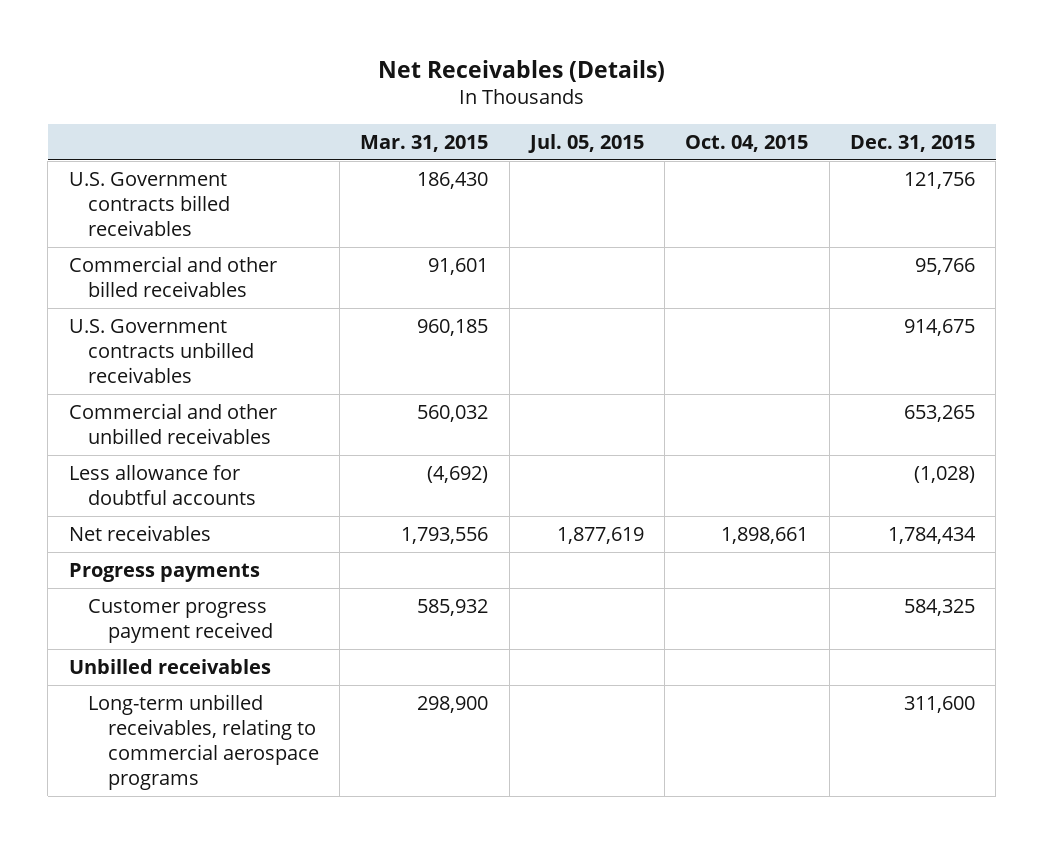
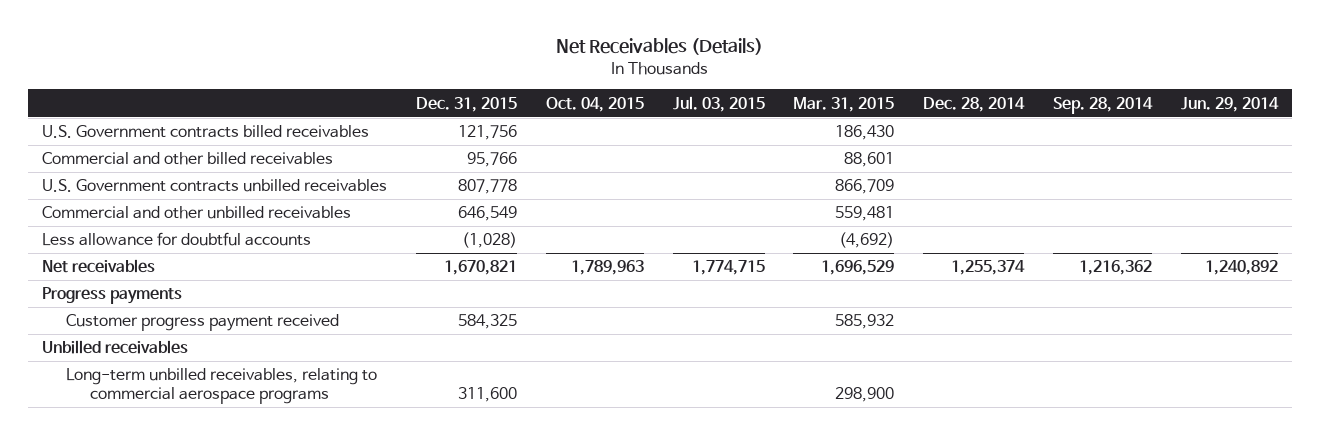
[527,133,644,153] Jul. 05, 2015 -> none
none -> [672,95,765,112] Jul. 03, 2015
none -> [923,96,1026,112] Dec. 28, 2014
none -> [1052,96,1153,114] Sep. 28, 2014
none -> [1180,96,1279,112] Jun. 29, 2014
[428,257,489,275] 91,601 -> [844,152,895,168] 88,601
[417,318,489,336] 960,185 -> [835,179,895,195] 866,709
[903,318,975,336] 914,675 -> [458,179,518,195] 807,778
[417,404,489,422] 560,032 -> [835,206,895,222] 559,481
[903,404,975,422] 653,265 -> [458,206,518,222] 646,549
[401,526,489,544] 1,793,556 -> [821,260,895,276] 1,696,529
[721,526,809,544] 1,898,661 -> [570,260,644,276] 1,789,963
[887,526,976,544] 1,784,434 -> [444,260,518,276] 1,670,821

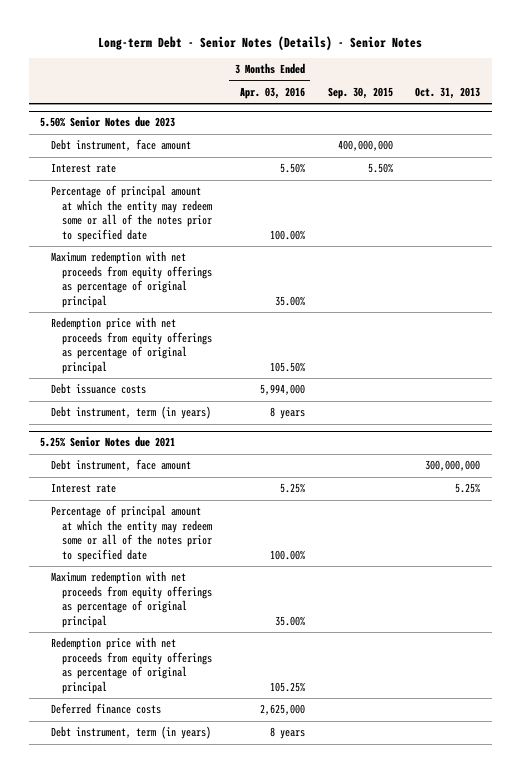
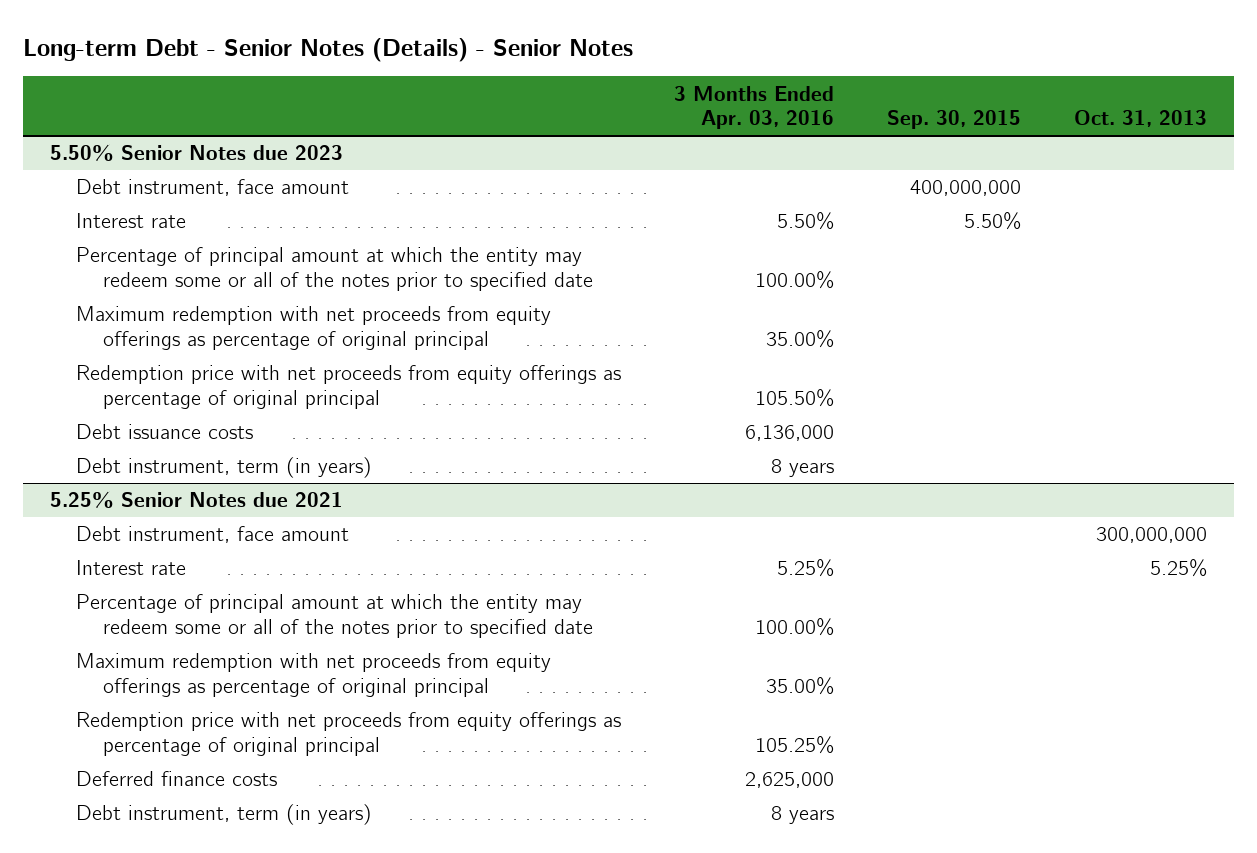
[259,384,305,396] 5,994,000 -> [745,425,835,442] 6,136,000

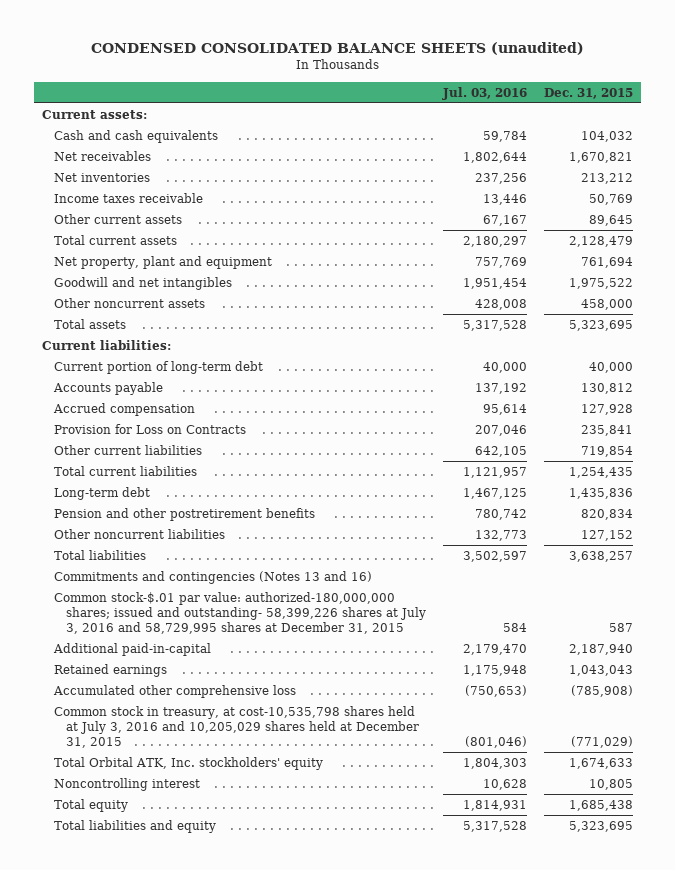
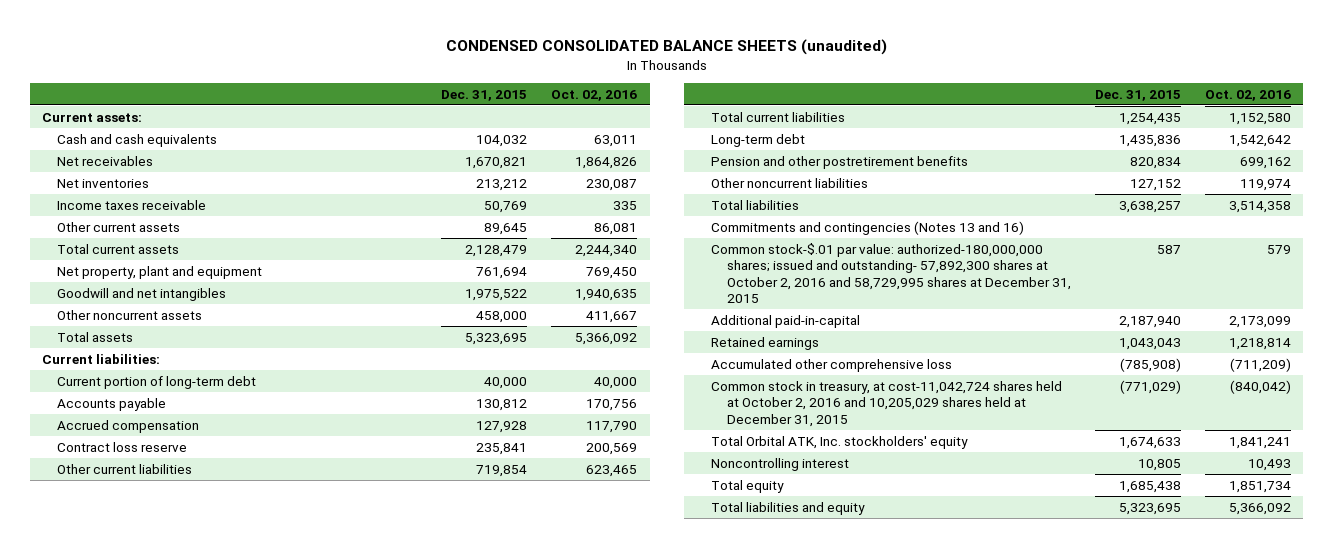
[441,86,527,100] Jul. 03, 2016 -> none
none -> [551,89,638,101] Oct. 02, 2016
[54,424,247,435] Provision for Loss on Contracts -> [57,441,188,452] Contract loss reserve
[54,592,426,635] Common stock-$.01 par value: authorized-180,000,000 shares; issued and outstanding- 58,399,226 shares at July 3, 2016 and 58,729,995 shares at December 31, 2015 -> [711,242,1071,304] Common stock-$.01 par value: authorized-180,000,000 shares; issued and outstanding- 57,892,300 shares at October 2, 2016 and 58,729,995 shares at December 31, 2015
[54,706,419,749] Common stock in treasury, at cost-10,535,798 shares held at July 3, 2016 and 10,205,029 shares held at December 31, 2015 -> [711,380,1063,427] Common stock in treasury, at cost-11,042,724 shares held at October 2, 2016 and 10,205,029 shares held at December 31, 2015

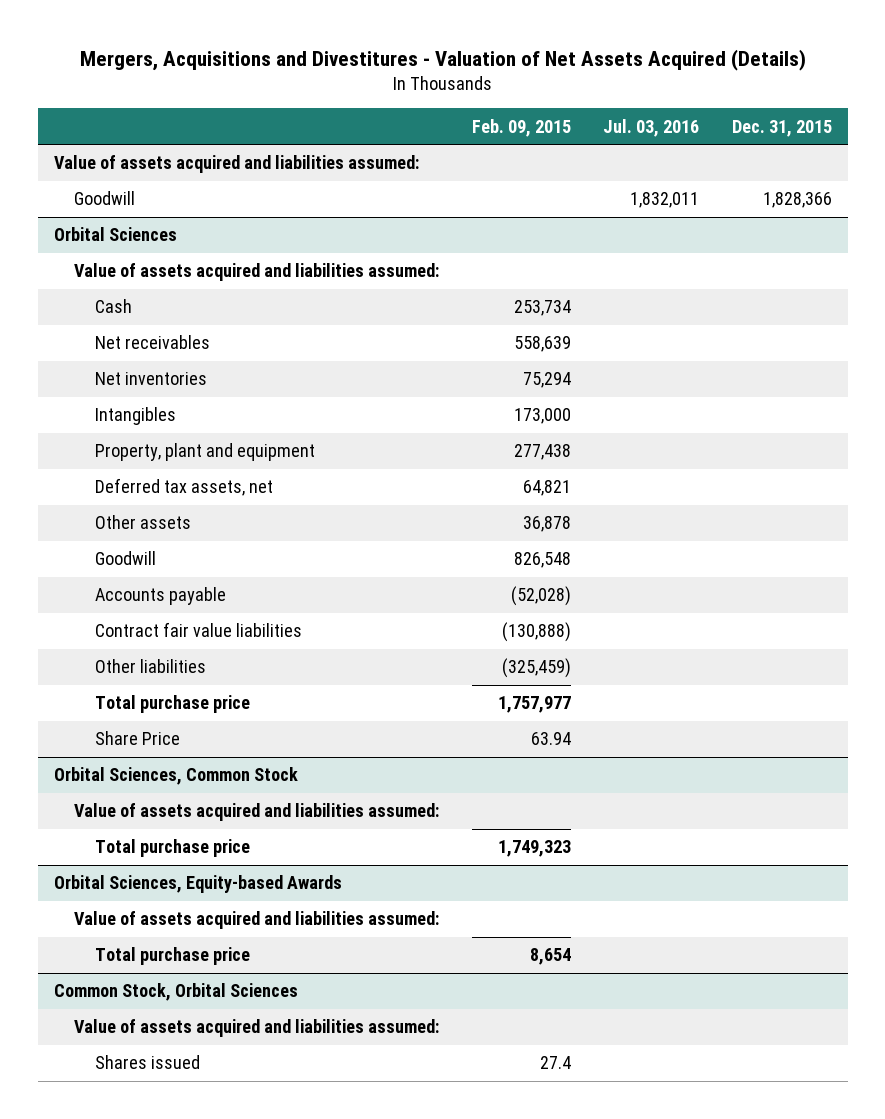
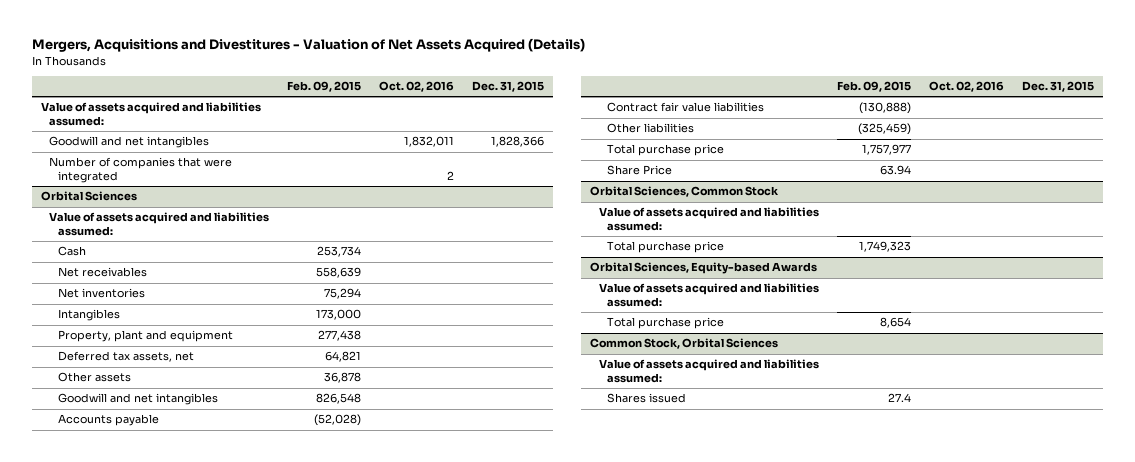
[603,118,700,137] Jul. 03, 2016 -> none
none -> [379,81,455,93] Oct. 02, 2016
[74,191,136,206] Goodwill -> [49,136,210,149] Goodwill and net intangibles
none -> [49,157,233,184] Number of companies that were integrated
[95,551,157,566] Goodwill -> [57,393,218,406] Goodwill and net intangibles

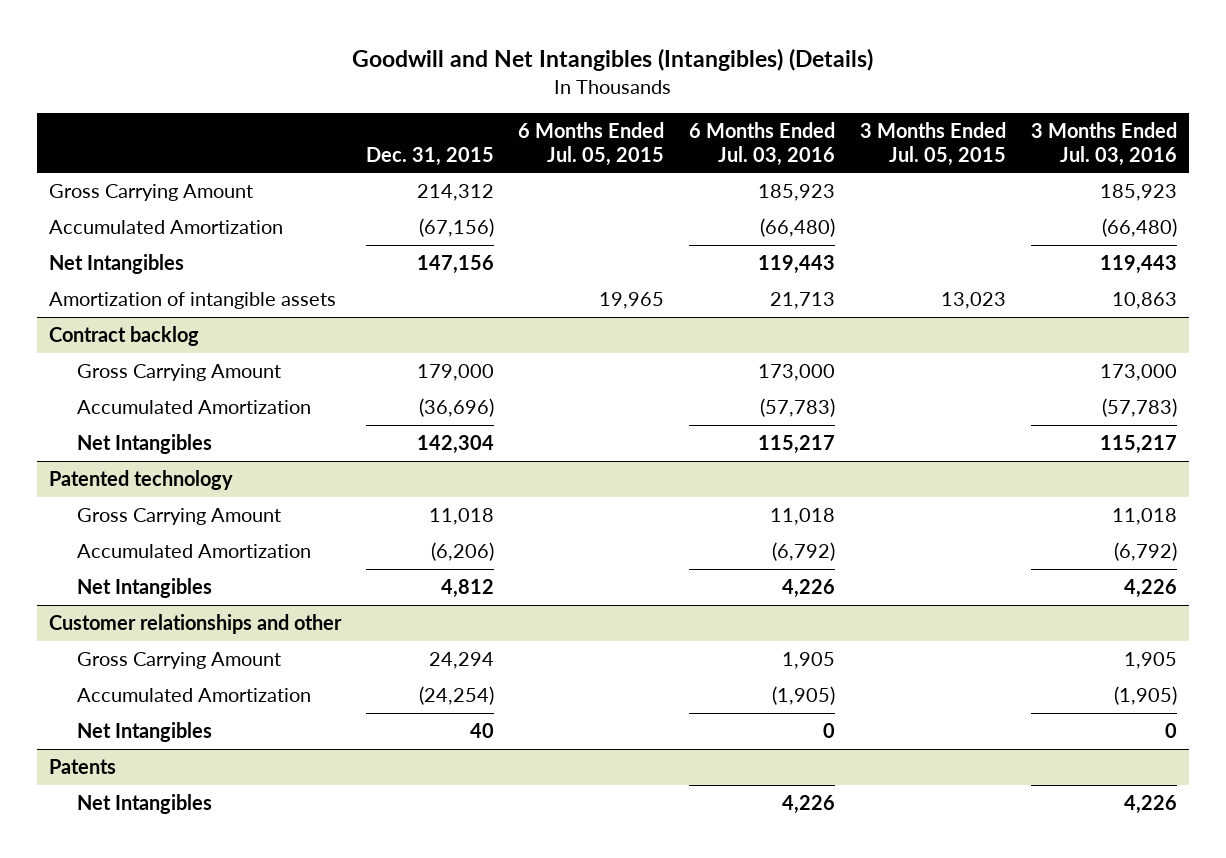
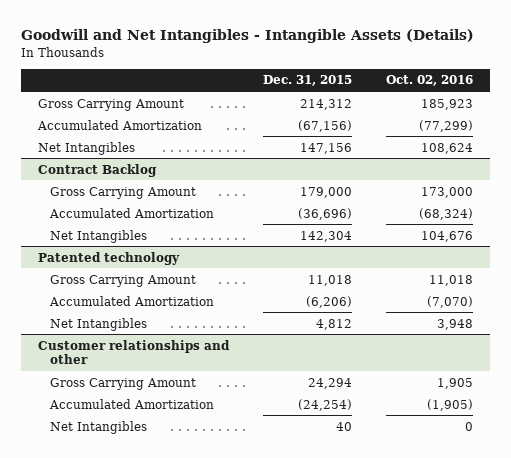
[351,48,873,72] Goodwill and Net Intangibles (Intangibles) (Details) -> [21,29,475,44] Goodwill and Net Intangibles - Intangible Assets (Details)
[518,122,665,166] 6 Months Ended Jul. 05, 2015 -> none
[689,122,836,166] 6 Months Ended Jul. 03, 2016 -> none
[859,122,1006,166] 3 Months Ended Jul. 05, 2015 -> none
[1030,122,1177,166] 3 Months Ended Jul. 03, 2016 -> none
none -> [385,75,473,87] Oct. 02, 2016
[48,292,336,310] Amortization of intangible assets -> none
[48,326,199,347] Contract backlog -> [38,163,158,177] Contract Backlog
[48,759,116,775] Patents -> none
[76,794,212,815] Net Intangibles -> none

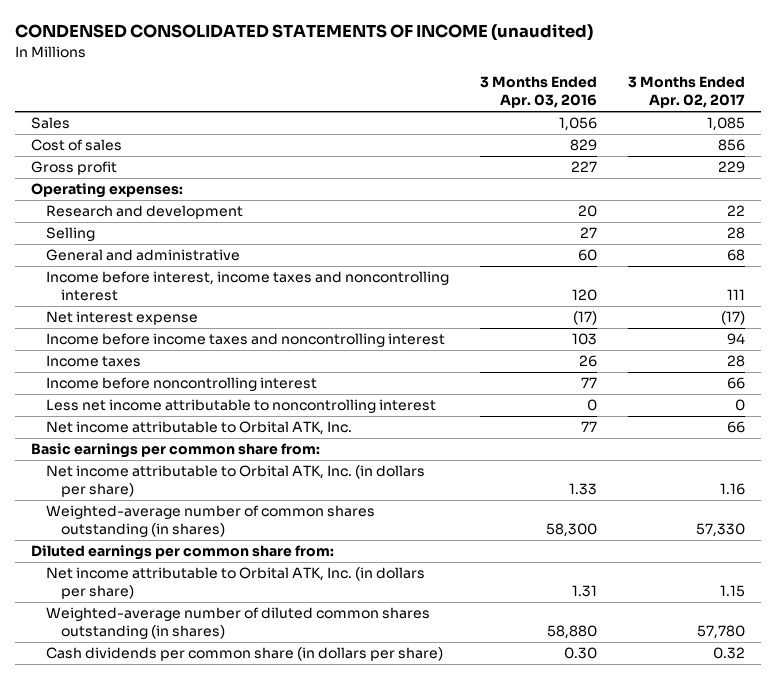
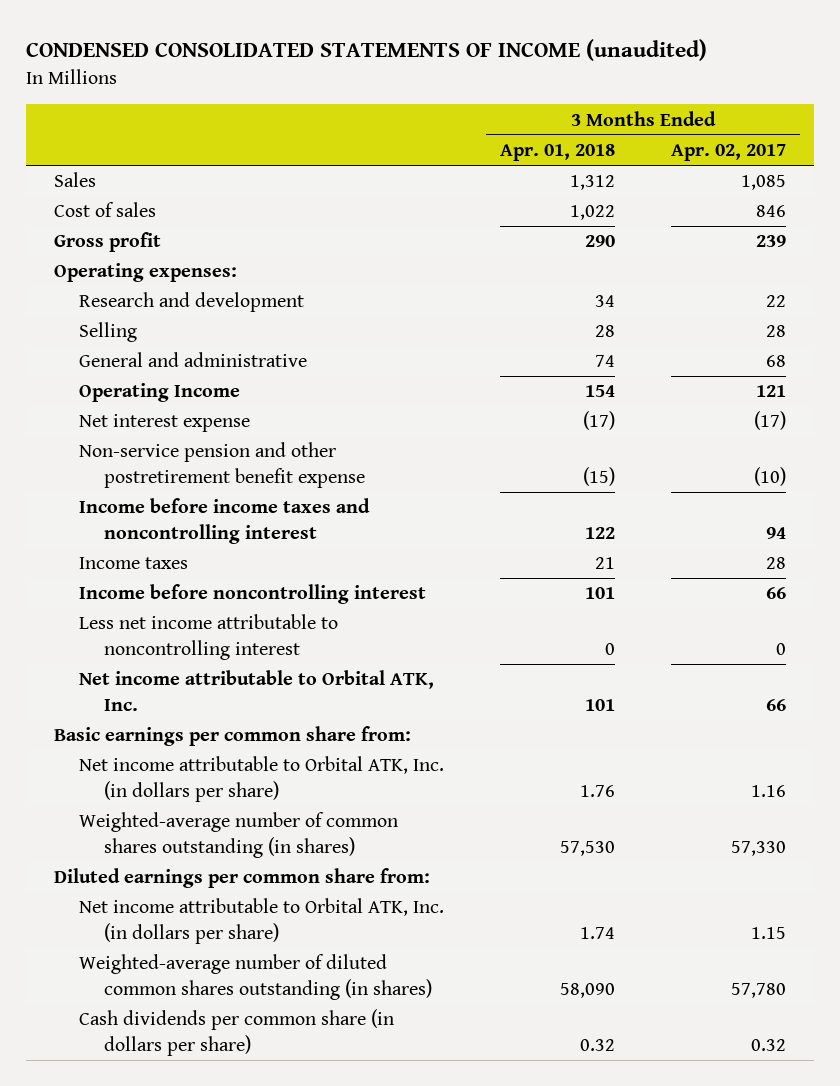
[480,76,598,109] 3 Months Ended Apr. 03, 2016 -> none
none -> [500,144,616,162] Apr. 01, 2018
[718,139,746,152] 856 -> [756,205,787,218] 846
[718,161,746,174] 229 -> [756,235,787,248] 239
[45,271,449,302] Income before interest, income taxes and noncontrolling interest -> none
none -> [78,383,240,403] Operating Income
none -> [78,442,366,488] Non-service pension and other postretirement benefit expense

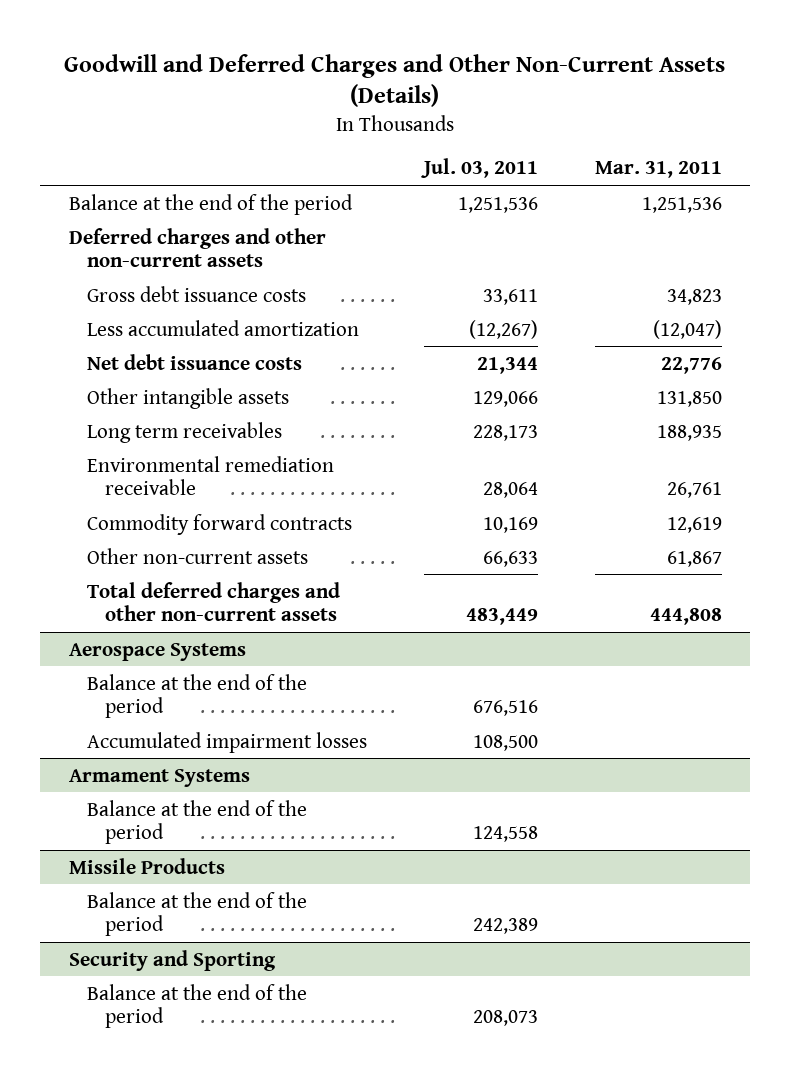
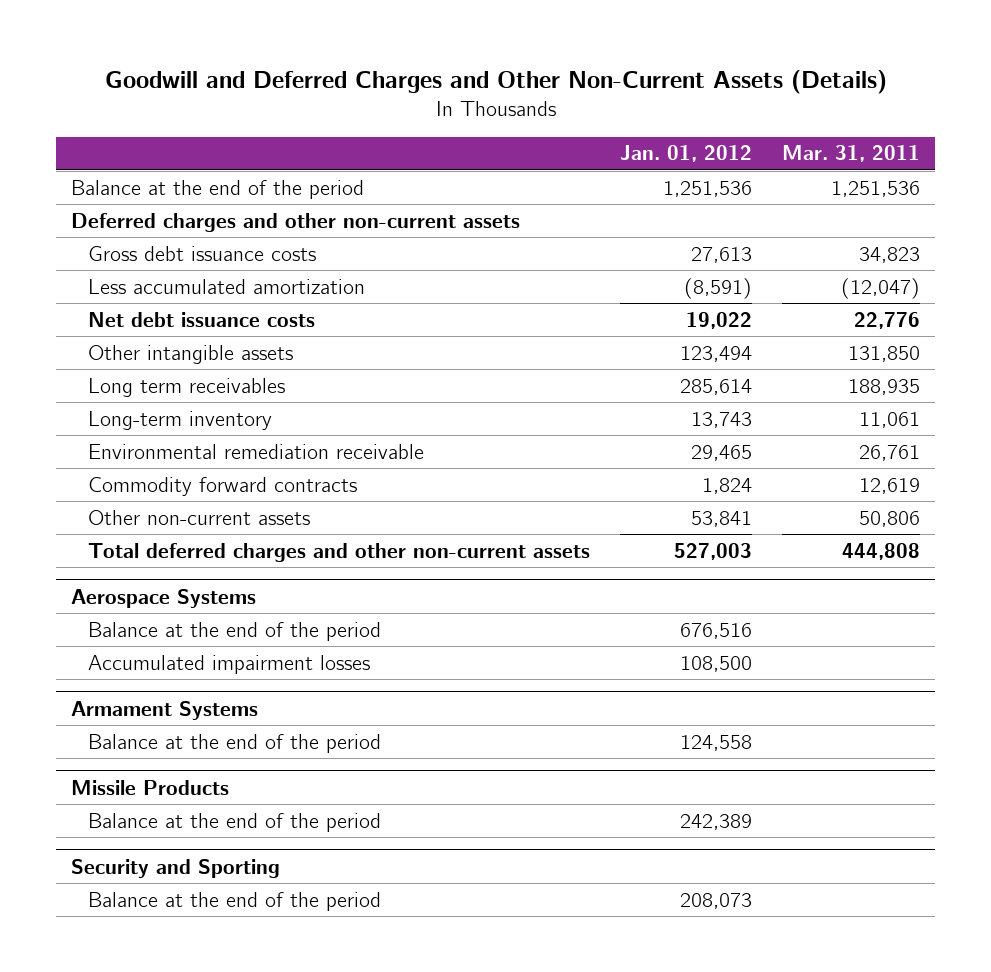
[420,158,538,179] Jul. 03, 2011 -> none
none -> [619,145,752,163] Jan. 01, 2012
none -> [87,410,272,430] Long-term inventory
[666,550,722,567] 61,867 -> [858,510,920,527] 50,806

